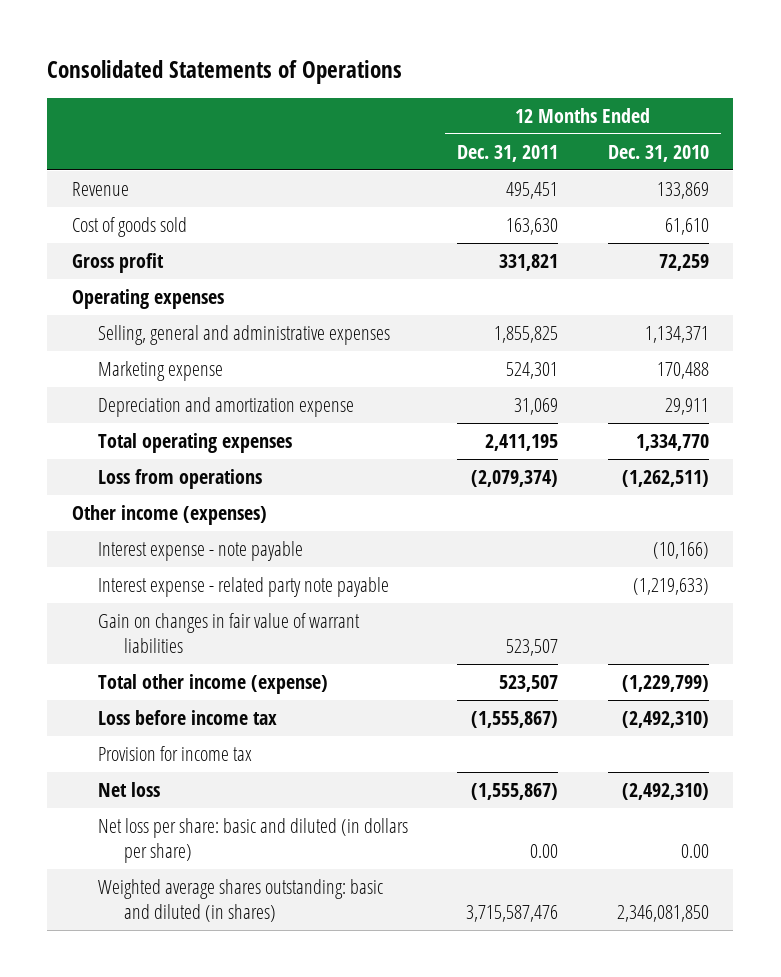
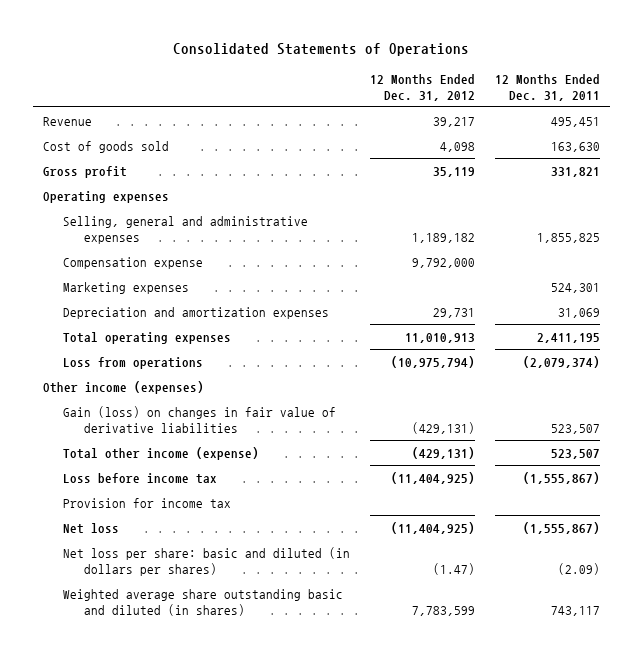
[607,144,709,162] Dec. 31, 2010 -> none
none -> [370,73,476,101] 12 Months Ended Dec. 31, 2012
none -> [63,256,204,269] Compensation expense
[97,360,223,381] Marketing expense -> [63,281,190,294] Marketing expenses
[97,396,354,417] Depreciation and amortization expense -> [63,306,330,319] Depreciation and amortization expenses
[97,540,303,561] Interest expense - note payable -> none
[97,576,389,597] Interest expense - related party note payable -> none
[97,612,360,654] Gain on changes in fair value of warrant liabilities -> [63,405,337,433] Gain (loss) on changes in fair value of derivative liabilities
[97,817,408,864] Net loss per share: basic and diluted (in dollars per share) -> [63,546,351,576] Net loss per share: basic and diluted (in dollars per shares)
[530,844,559,859] 0.00 -> [558,562,601,575] (2.09)
[97,878,383,923] Weighted average shares outstanding: basic and diluted (in shares) -> [63,588,344,616] Weighted average share outstanding basic and diluted (in shares)
[466,905,559,923] 3,715,587,476 -> [551,605,601,616] 743,117

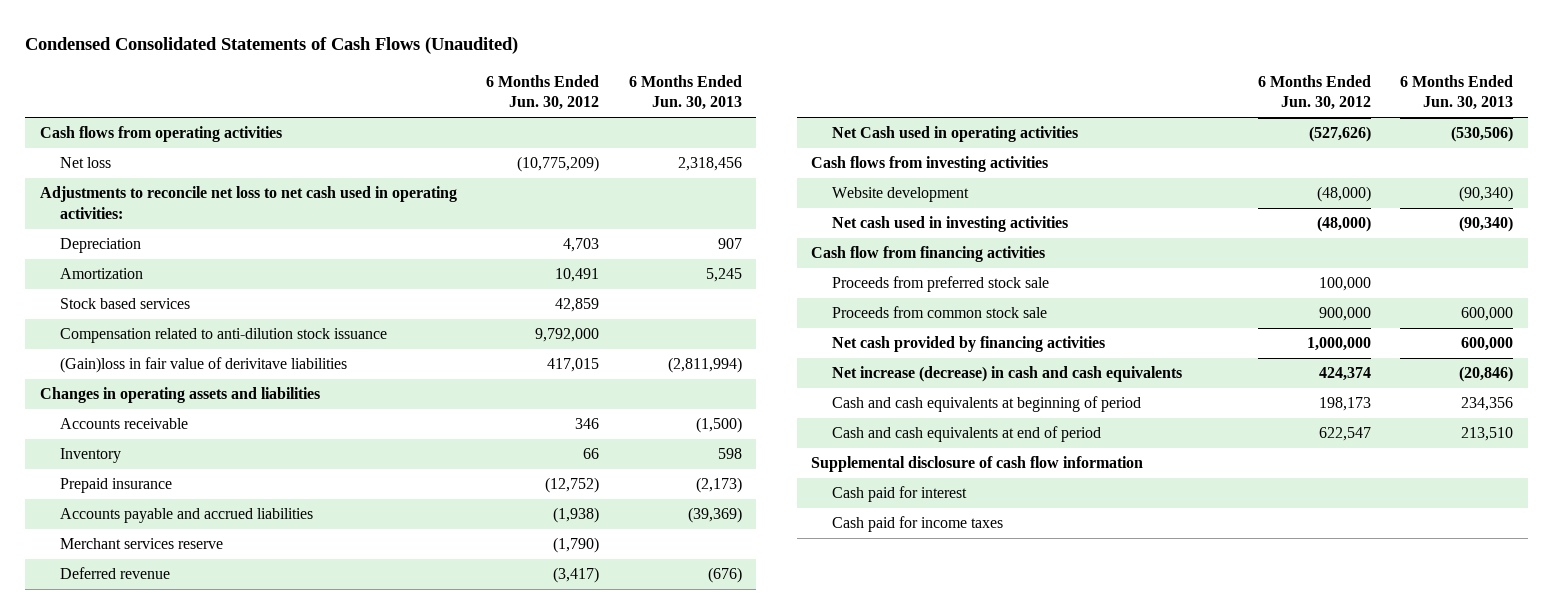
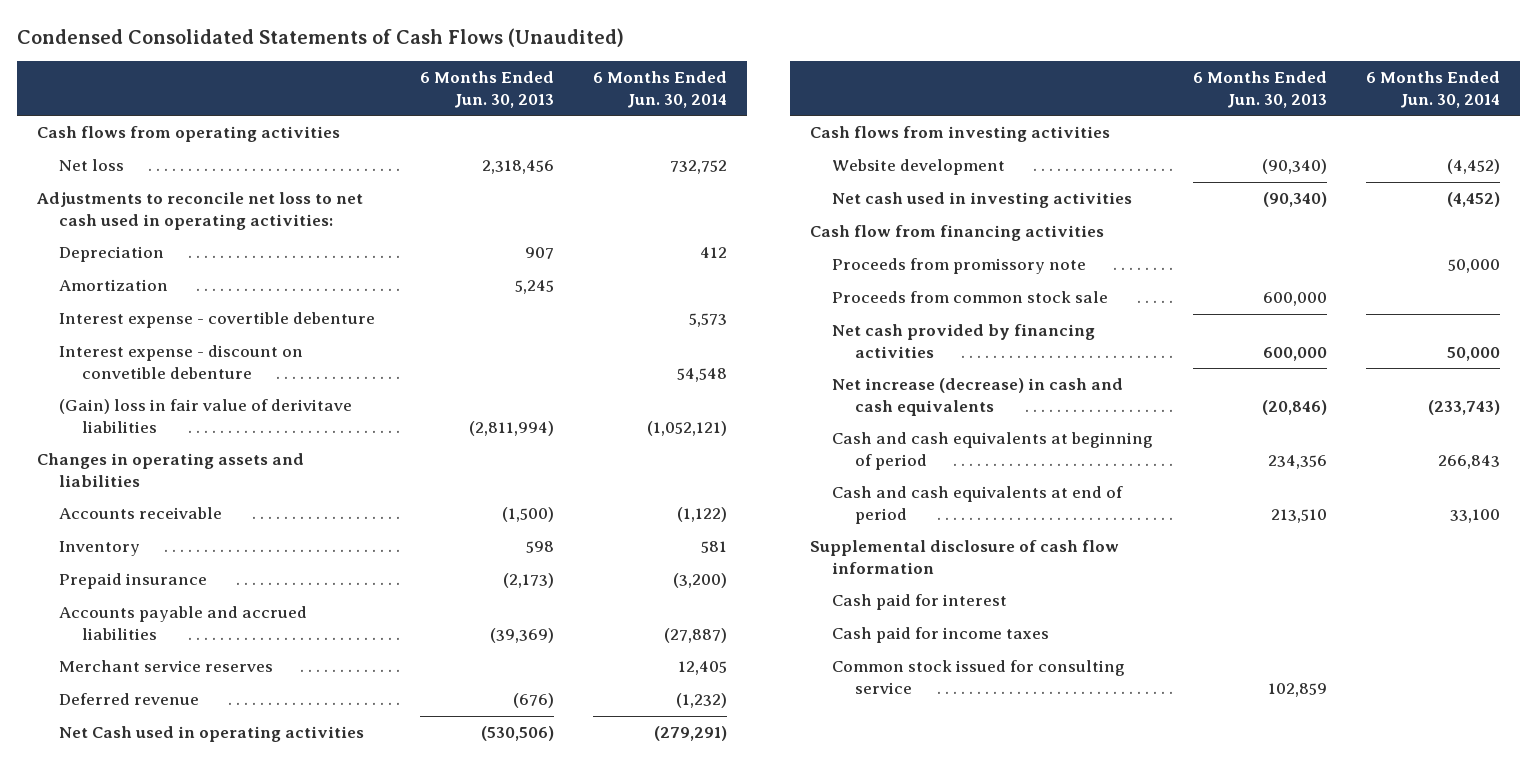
[486,74,600,111] 6 Months Ended Jun. 30, 2012 -> none
none -> [593,71,728,108] 6 Months Ended Jun. 30, 2014
[60,298,191,310] Stock based services -> none
[60,328,388,344] Compensation related to anti-dilution stock issuance -> none
none -> [59,312,376,329] Interest expense - covertible debenture
none -> [59,345,304,379] Interest expense - discount on convetible debenture
[60,357,348,374] (Gain)loss in fair value of derivitave liabilities -> [59,399,353,433] (Gain) loss in fair value of derivitave liabilities
[60,538,224,550] Merchant services reserve -> none
none -> [59,660,274,673] Merchant service reserves
[831,276,1049,293] Proceeds from preferred stock sale -> none
none -> [832,258,1087,275] Proceeds from promissory note
none -> [832,660,1126,694] Common stock issued for consulting service

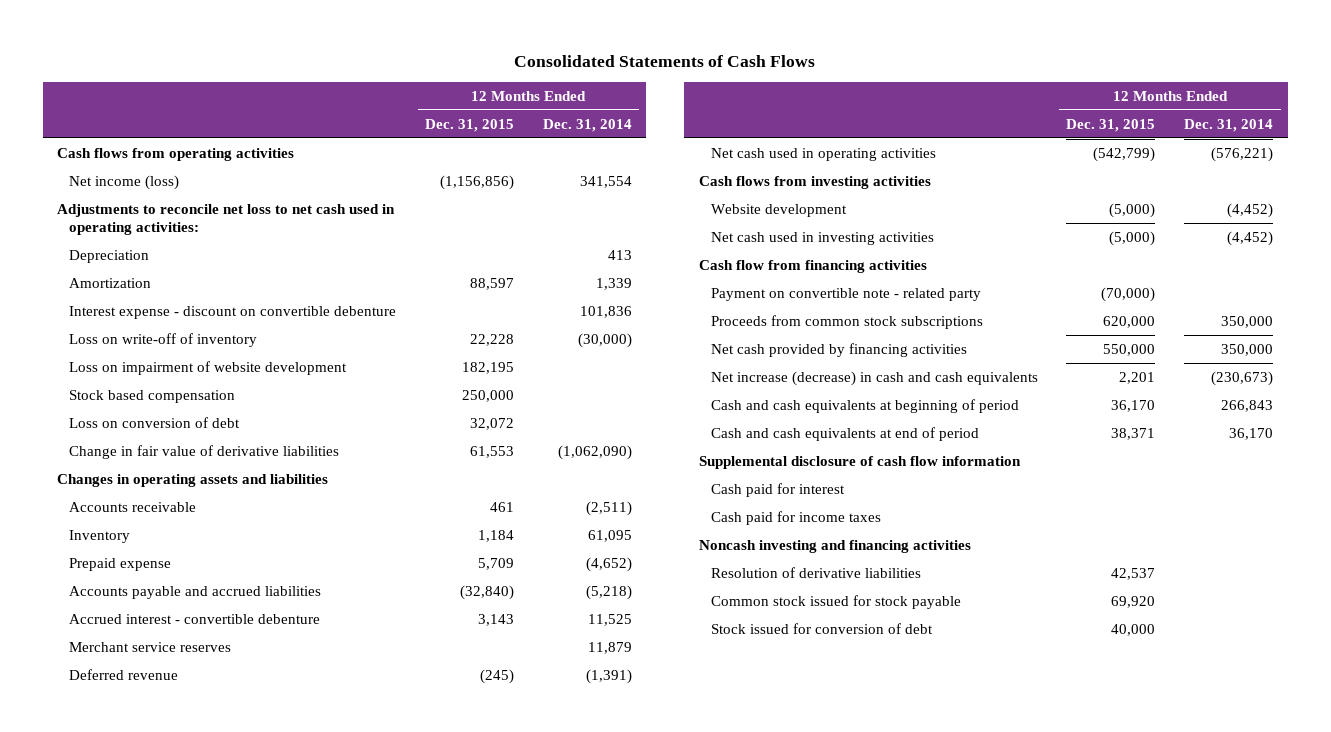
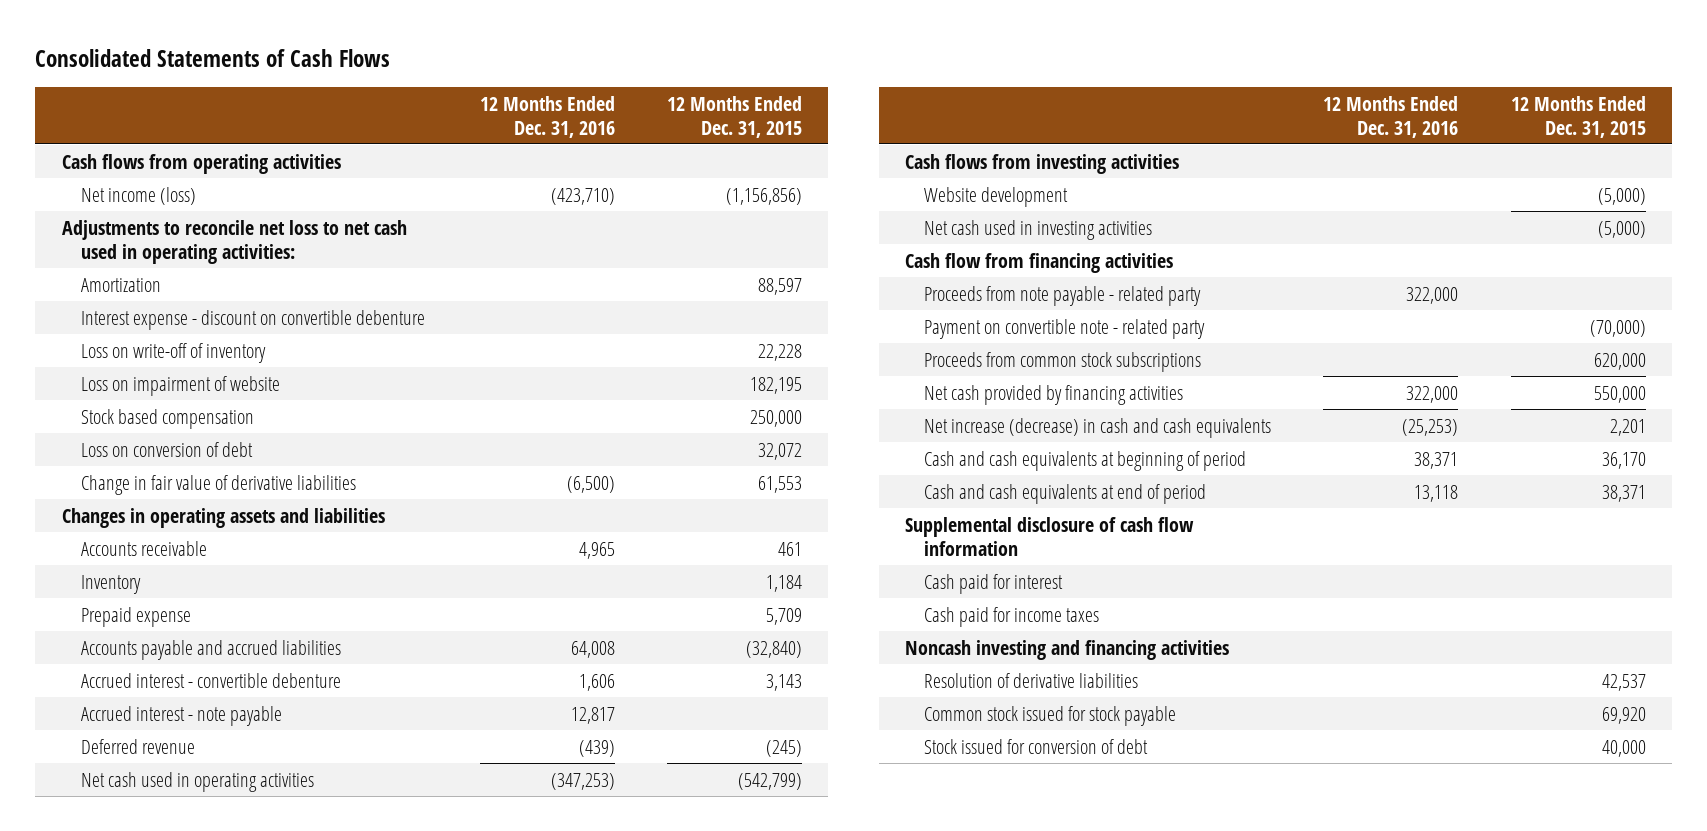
[542,118,632,132] Dec. 31, 2014 -> none
none -> [480,95,616,138] 12 Months Ended Dec. 31, 2016
[69,249,150,263] Depreciation -> none
[69,360,348,375] Loss on impairment of website development -> [80,375,280,396] Loss on impairment of website
[69,641,232,652] Merchant service reserves -> none
none -> [80,705,282,726] Accrued interest - note payable
none -> [924,285,1202,306] Proceeds from note payable - related party

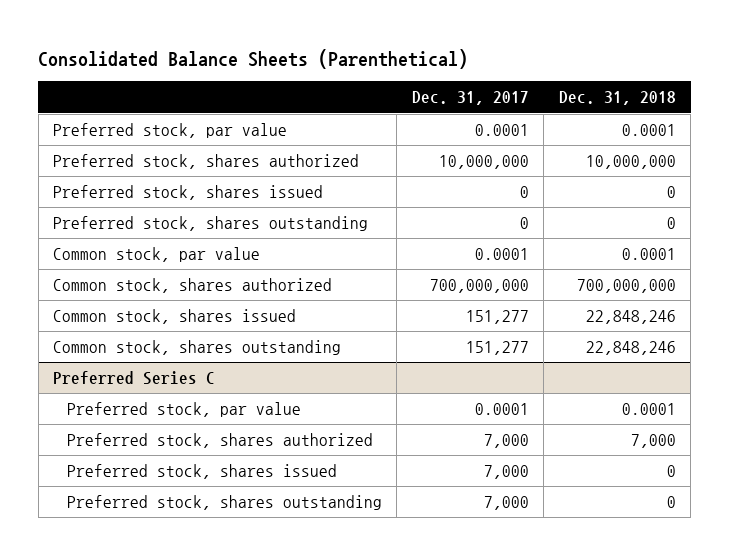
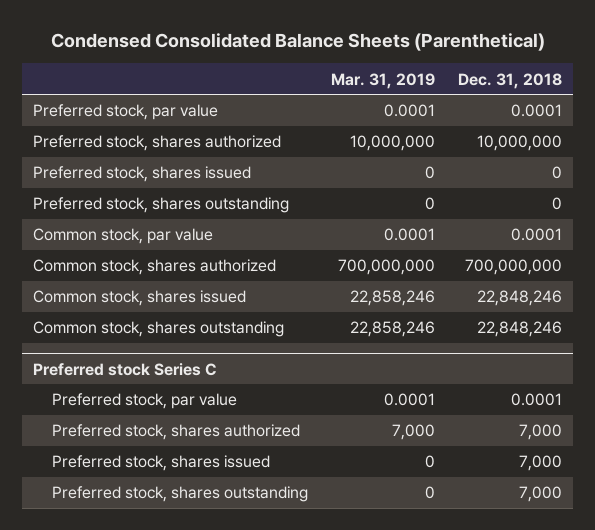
[38,48,469,69] Consolidated Balance Sheets (Parenthetical) -> [50,33,545,52] Condensed Consolidated Balance Sheets (Parenthetical)
[411,91,529,106] Dec. 31, 2017 -> none
none -> [330,72,435,89] Mar. 31, 2019
[53,370,216,385] Preferred Series C -> [33,362,218,376] Preferred stock Series C
[666,464,676,477] 0 -> [518,455,562,472] 7,000
[666,495,676,508] 0 -> [518,486,562,503] 7,000

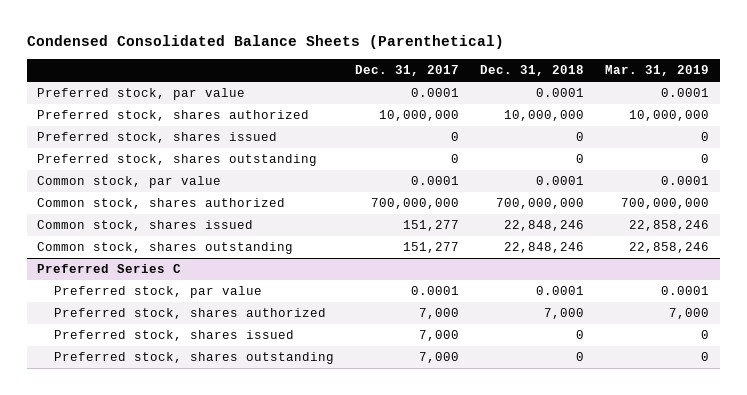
none -> [355,65,460,77] Dec. 31, 2017
[33,362,218,376] Preferred stock Series C -> [37,264,182,274] Preferred Series C
[518,455,562,472] 7,000 -> [576,330,585,340] 0
[518,486,562,503] 7,000 -> [576,352,585,362] 0

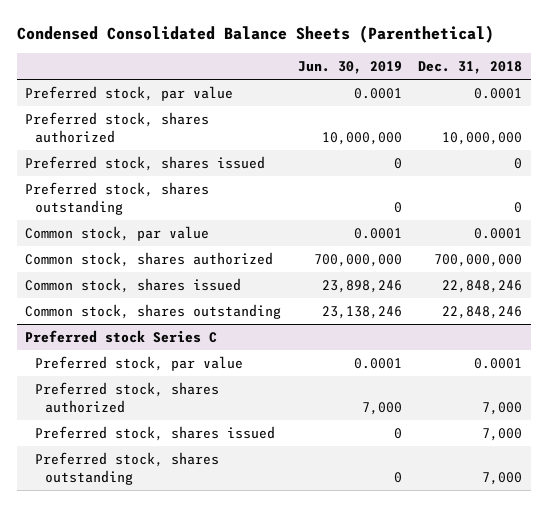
[355,65,460,77] Dec. 31, 2017 -> none
[605,65,710,77] Mar. 31, 2019 -> none
none -> [297,60,402,74] Jun. 30, 2019
[37,264,182,274] Preferred Series C -> [25,330,218,344] Preferred stock Series C
[576,330,585,340] 0 -> [482,428,523,442] 7,000
[576,352,585,362] 0 -> [482,471,523,485] 7,000

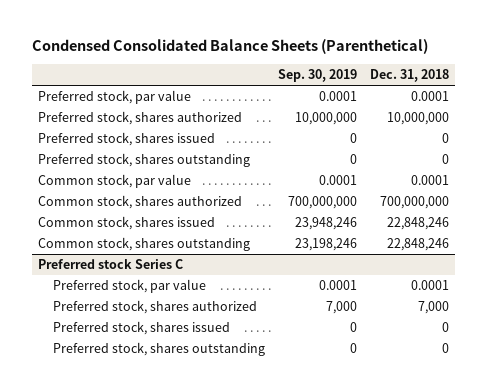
[297,60,402,74] Jun. 30, 2019 -> none
none -> [277,69,357,83] Sep. 30, 2019
[482,428,523,442] 7,000 -> [441,322,449,333] 0
[482,471,523,485] 7,000 -> [441,343,449,354] 0

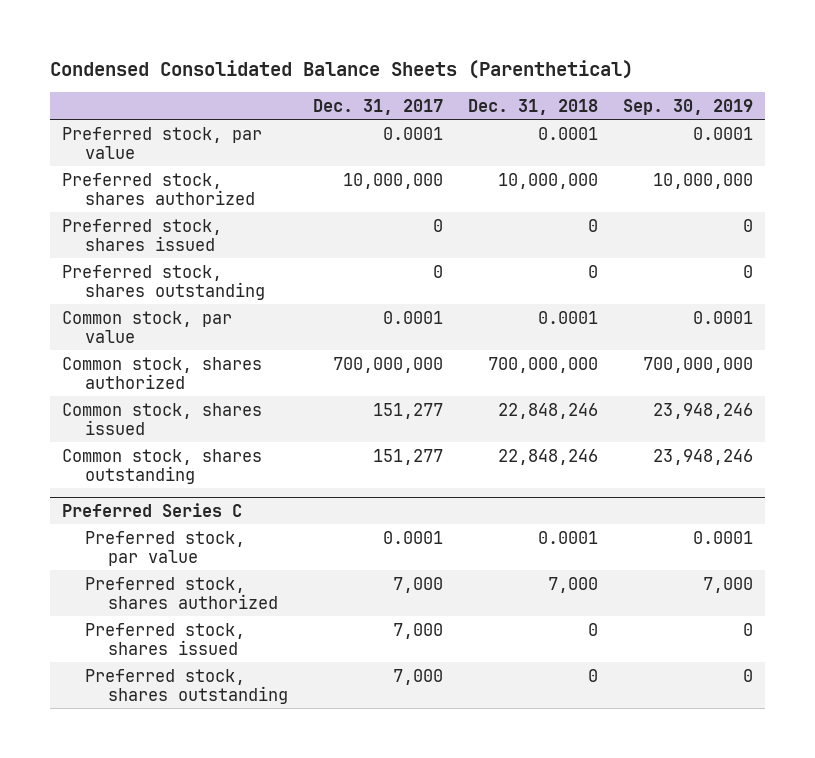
none -> [313,98,444,115] Dec. 31, 2017
[294,238,357,252] 23,198,246 -> [652,448,753,465] 23,948,246
[38,259,184,270] Preferred stock Series C -> [62,503,243,518] Preferred Series C

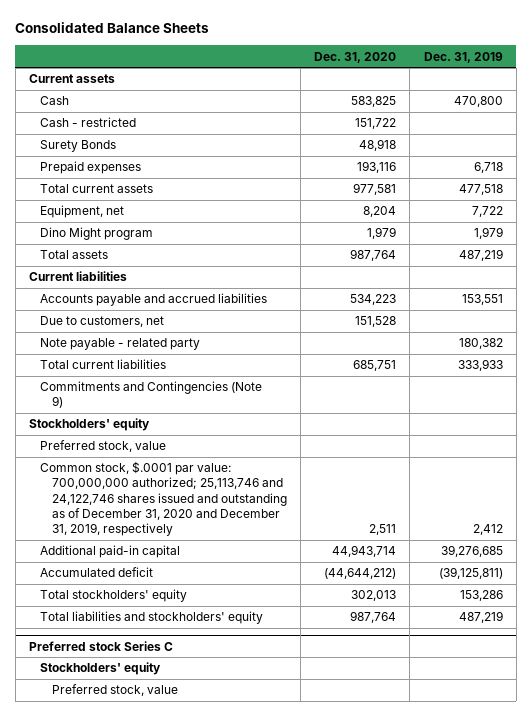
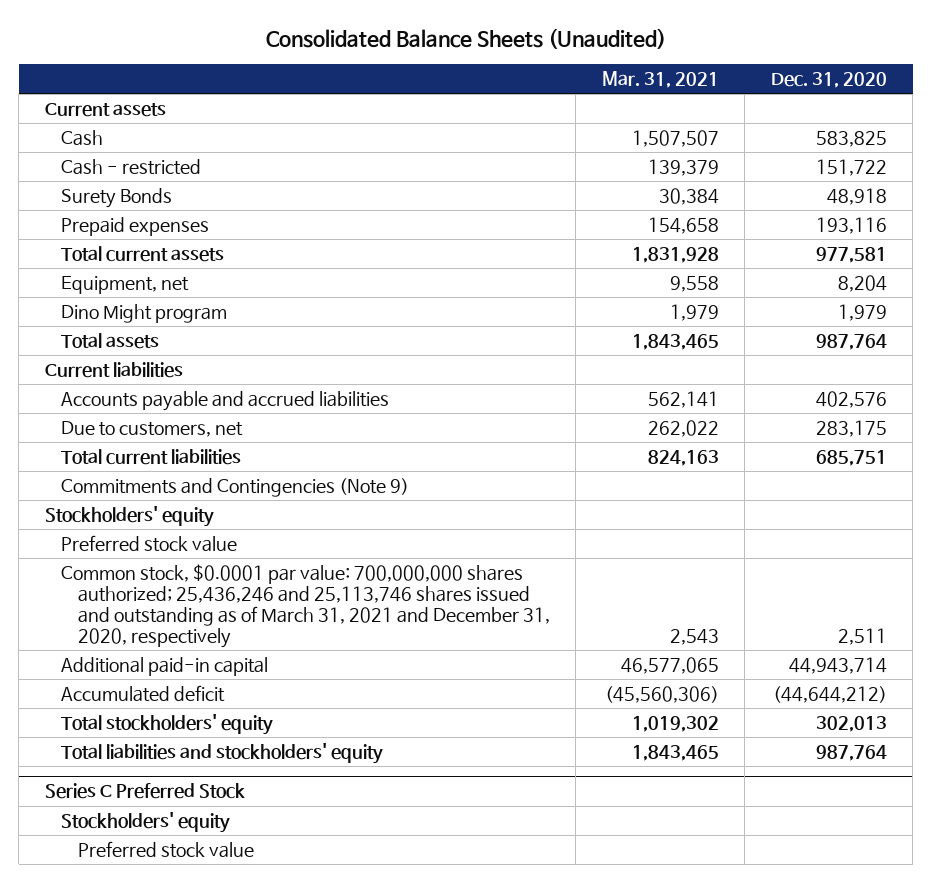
[15,22,210,34] Consolidated Balance Sheets -> [265,28,666,50] Consolidated Balance Sheets (Unaudited)
[423,51,503,63] Dec. 31, 2019 -> none
none -> [601,70,719,88] Mar. 31, 2021
[40,338,201,351] Note payable - related party -> none
[350,294,397,306] 534,223 -> [815,390,887,408] 402,576
[355,316,397,328] 151,528 -> [815,419,887,437] 283,175
[40,440,167,453] Preferred stock, value -> [61,534,238,552] Preferred stock value
[40,461,287,536] Common stock, $.0001 par value: 700,000,000 authorized; 25,113,746 and 24,122,746 shares issued and outstanding as of December 31, 2020 and December 31, 2019, respectively -> [61,563,551,649] Common stock, $0.0001 par value: 700,000,000 shares authorized; 25,436,246 and 25,113,746 shares issued and outstanding as of March 31, 2021 and December 31, 2020, respectively
[28,640,173,651] Preferred stock Series C -> [44,783,245,800] Series C Preferred Stock
[51,684,178,697] Preferred stock, value -> [78,840,255,858] Preferred stock value

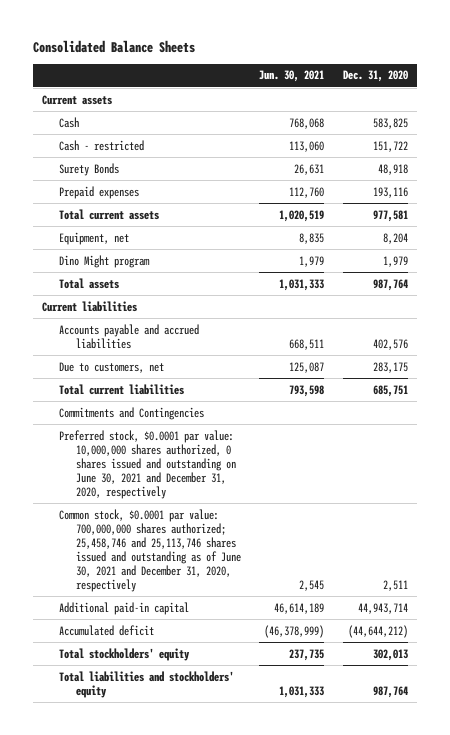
[265,28,666,50] Consolidated Balance Sheets (Unaudited) -> [32,39,195,53] Consolidated Balance Sheets
[601,70,719,88] Mar. 31, 2021 -> none
none -> [259,70,325,83] Jun. 30, 2021
[44,505,214,527] Stockholders' equity -> none
[61,477,410,497] Commitments and Contingencies (Note 9) -> [58,406,204,420] Commitments and Contingencies
[61,534,238,552] Preferred stock value -> [58,429,236,500] Preferred stock, $0.0001 par value: 10,000,000 shares authorized, 0 shares issued and outstanding on June 30, 2021 and December 31, 2020, respectively
[61,563,551,649] Common stock, $0.0001 par value: 700,000,000 shares authorized; 25,436,246 and 25,113,746 shares issued and outstanding as of March 31, 2021 and December 31, 2020, respectively -> [58,508,241,593] Common stock, $0.0001 par value: 700,000,000 shares authorized; 25,458,746 and 25,113,746 shares issued and outstanding as of June 30, 2021 and December 31, 2020, respectively
[44,783,245,800] Series C Preferred Stock -> none
[61,811,231,833] Stockholders' equity -> none
[78,840,255,858] Preferred stock value -> none

